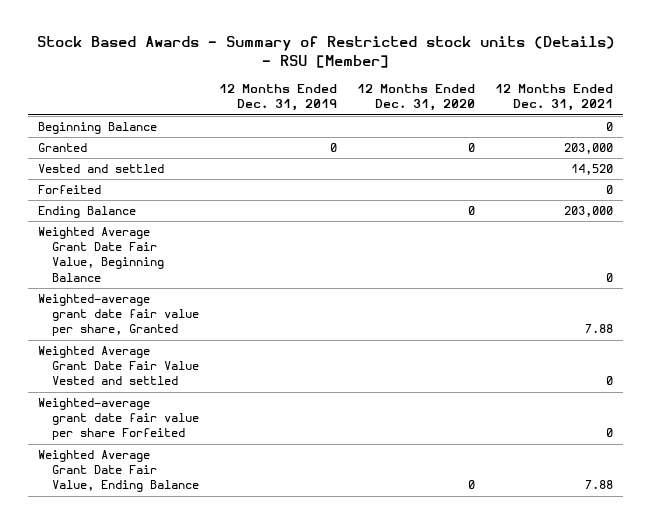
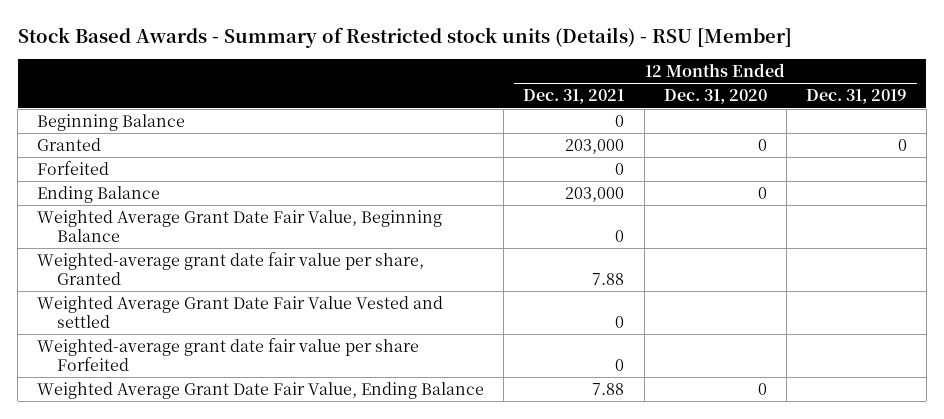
[38,164,165,174] Vested and settled -> none

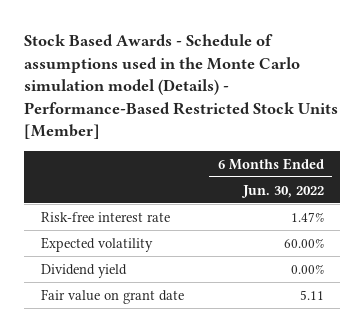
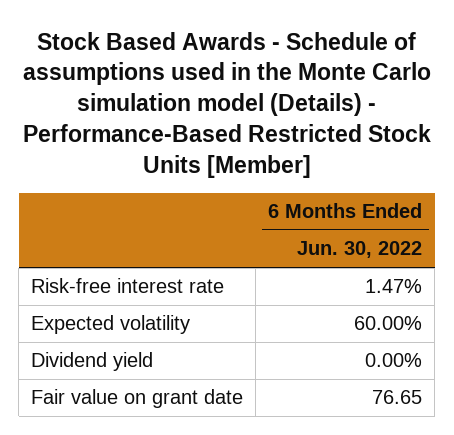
[299,289,324,300] 5.11 -> [372,390,423,405] 76.65

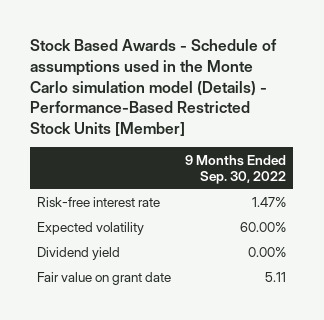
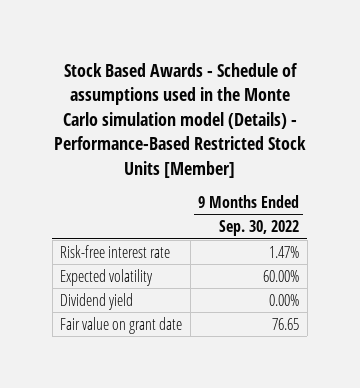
[265,272,287,283] 5.11 -> [272,317,300,330] 76.65

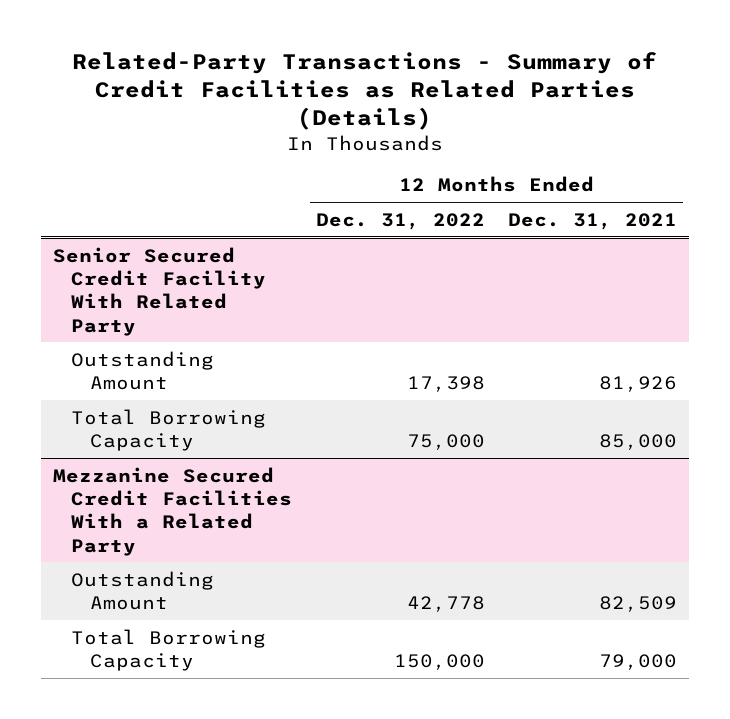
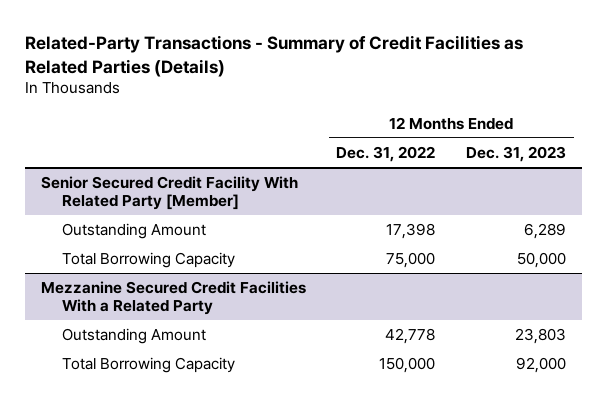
[508,212,678,230] Dec. 31, 2021 -> none
none -> [466,145,567,162] Dec. 31, 2023
[53,246,267,336] Senior Secured Credit Facility With Related Party -> [40,176,298,211] Senior Secured Credit Facility With Related Party [Member]

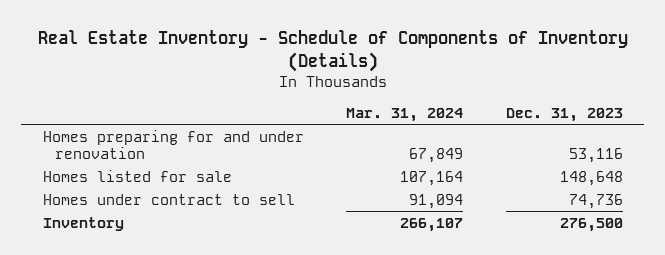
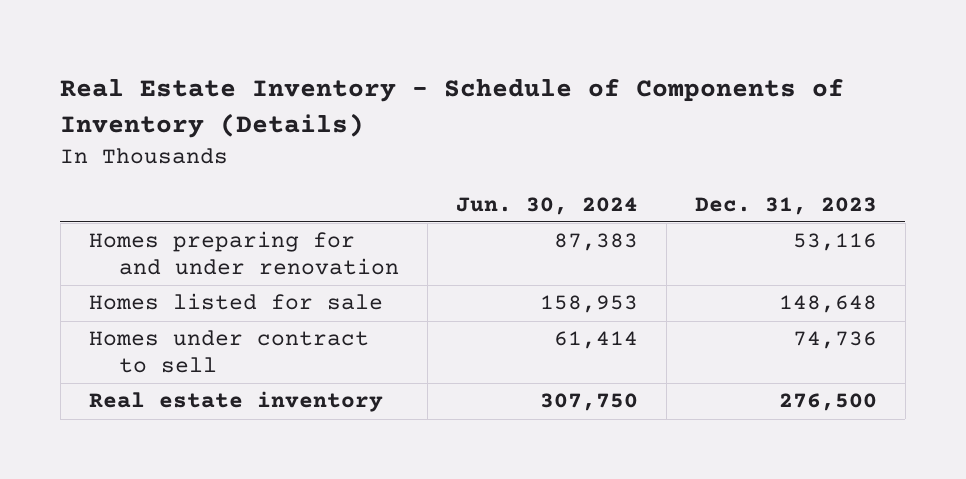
[346,107,464,122] Mar. 31, 2024 -> none
none -> [455,196,638,215] Jun. 30, 2024
[42,216,124,231] Inventory -> [88,391,383,413] Real estate inventory

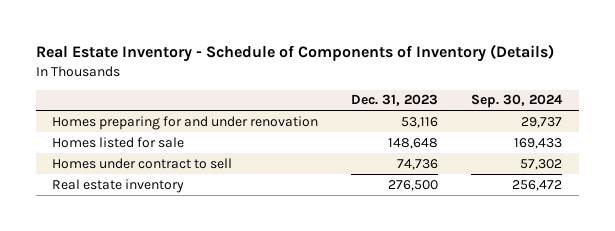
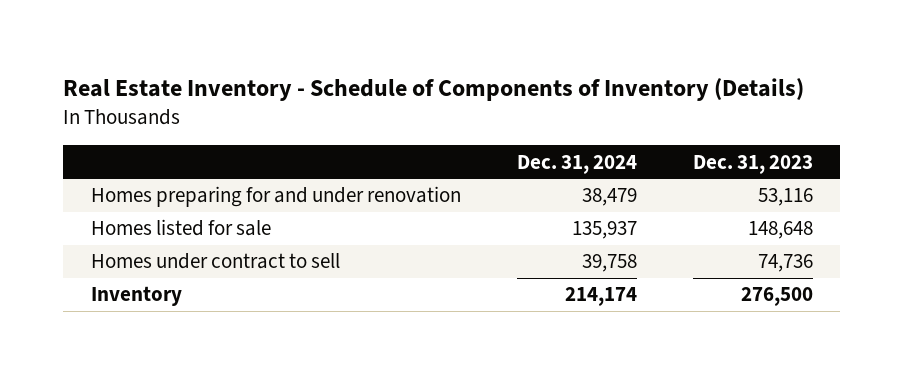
[471,94,564,109] Sep. 30, 2024 -> none
none -> [516,154,637,174] Dec. 31, 2024
[52,178,185,193] Real estate inventory -> [91,286,183,307] Inventory

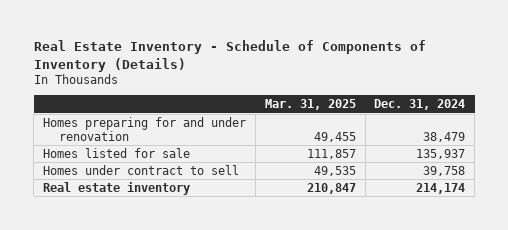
[692,154,813,174] Dec. 31, 2023 -> none
none -> [264,98,356,110] Mar. 31, 2025
[91,286,183,307] Inventory -> [42,181,190,195] Real estate inventory

